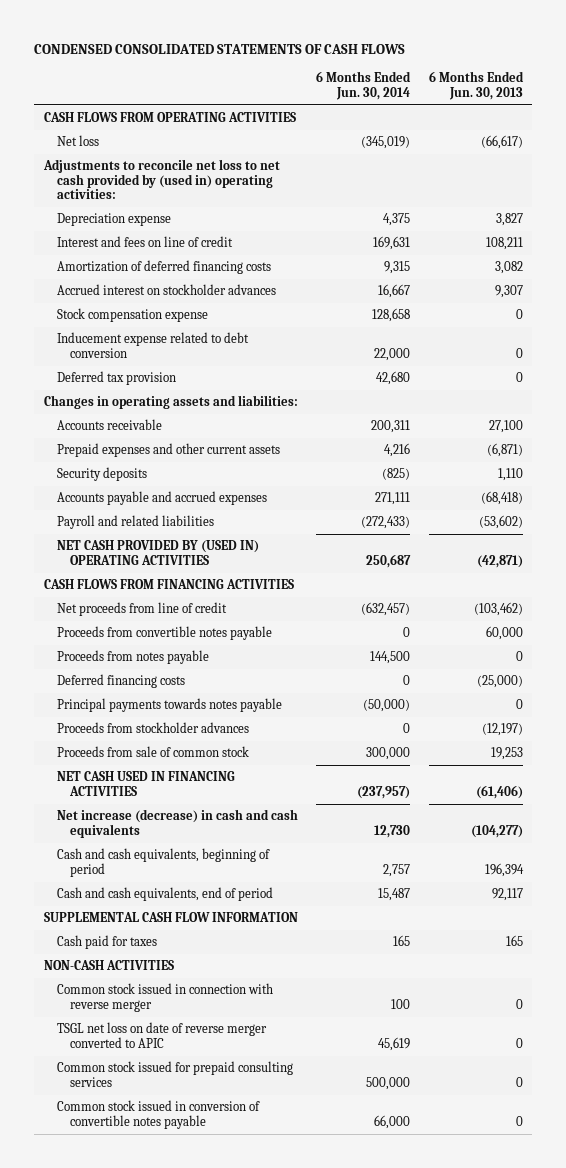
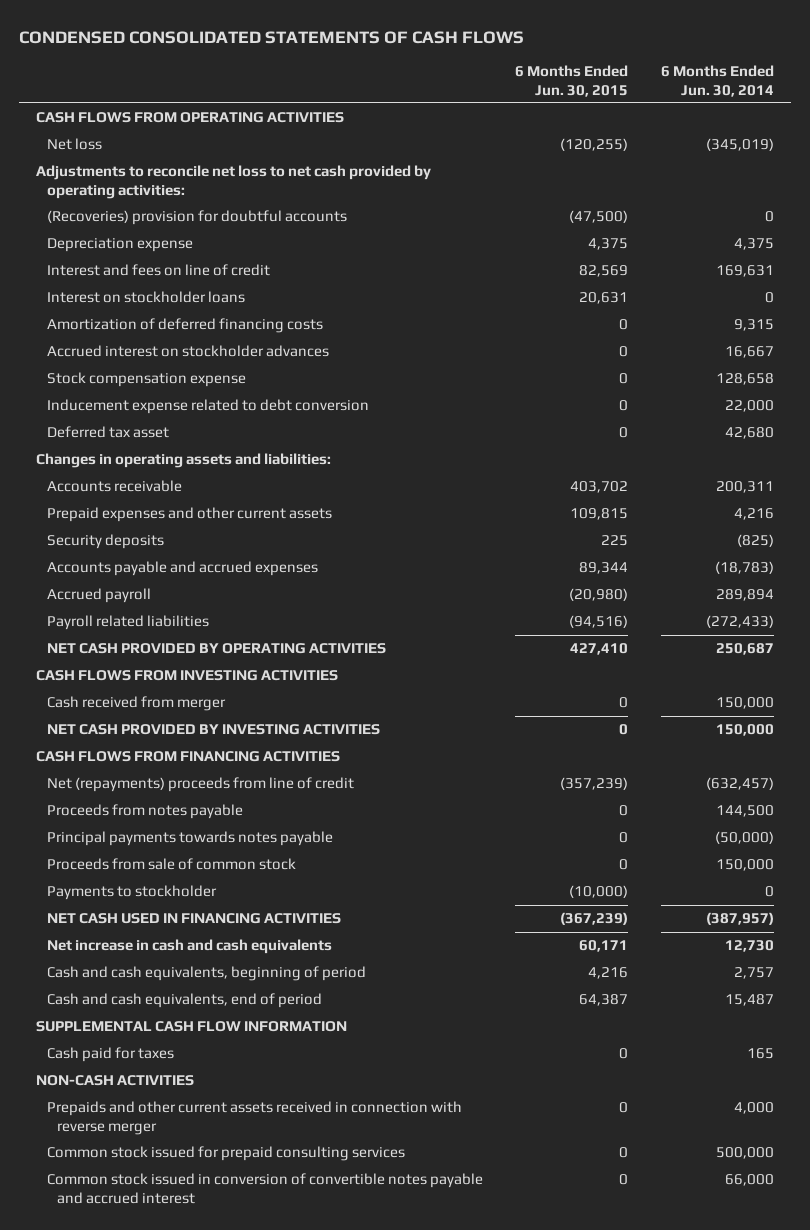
[428,71,524,100] 6 Months Ended Jun. 30, 2013 -> none
none -> [515,65,629,97] 6 Months Ended Jun. 30, 2015
[42,159,280,200] Adjustments to reconcile net loss to net cash provided by (used in) operating activities: -> [35,165,431,199] Adjustments to reconcile net loss to net cash provided by operating activities:
none -> [46,210,347,226] (Recoveries) provision for doubtful accounts
none -> [46,291,245,304] Interest on stockholder loans
[56,371,176,386] Deferred tax provision -> [46,426,169,439] Deferred tax asset
[375,492,411,506] 271,111 -> [715,561,775,575] (18,783)
none -> [46,588,151,604] Accrued payroll
[56,515,214,530] Payroll and related liabilities -> [46,615,209,631] Payroll related liabilities
[56,540,259,565] NET CASH PROVIDED BY (USED IN) OPERATING ACTIVITIES -> [46,643,386,655] NET CASH PROVIDED BY OPERATING ACTIVITIES
none -> [35,670,338,682] CASH FLOWS FROM INVESTING ACTIVITIES
none -> [46,696,226,712] Cash received from merger
none -> [46,724,380,736] NET CASH PROVIDED BY INVESTING ACTIVITIES
[56,626,272,641] Proceeds from convertible notes payable -> none
[56,602,227,617] Net proceeds from line of credit -> [46,777,354,793] Net (repayments) proceeds from line of credit
[56,674,185,689] Deferred financing costs -> none
[56,722,249,734] Proceeds from stockholder advances -> none
[366,747,411,761] 300,000 -> [716,859,775,872] 150,000
none -> [46,885,217,901] Payments to stockholder
[357,785,411,799] (237,957) -> [706,912,775,926] (387,957)
[56,809,298,838] Net increase (decrease) in cash and cash equivalents -> [46,939,332,955] Net increase in cash and cash equivalents
[56,983,273,1012] Common stock issued in connection with reverse merger -> none
[56,1022,267,1048] TSGL net loss on date of reverse merger converted to APIC -> none
none -> [46,1101,462,1135] Prepaids and other current assets received in connection with reverse merger
[56,1100,260,1129] Common stock issued in conversion of convertible notes payable -> [46,1173,483,1204] Common stock issued in conversion of convertible notes payable and accrued interest

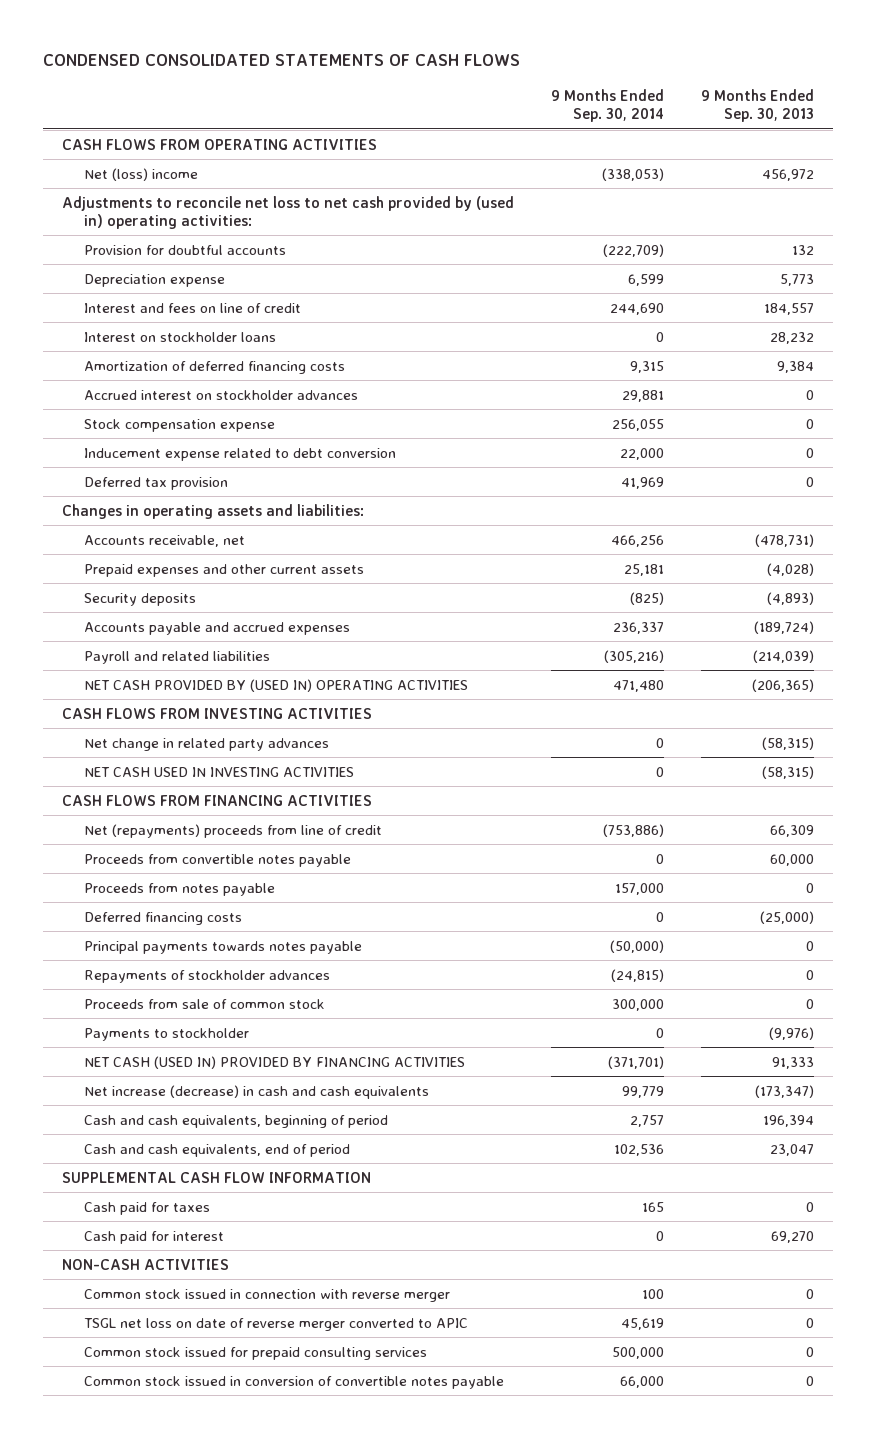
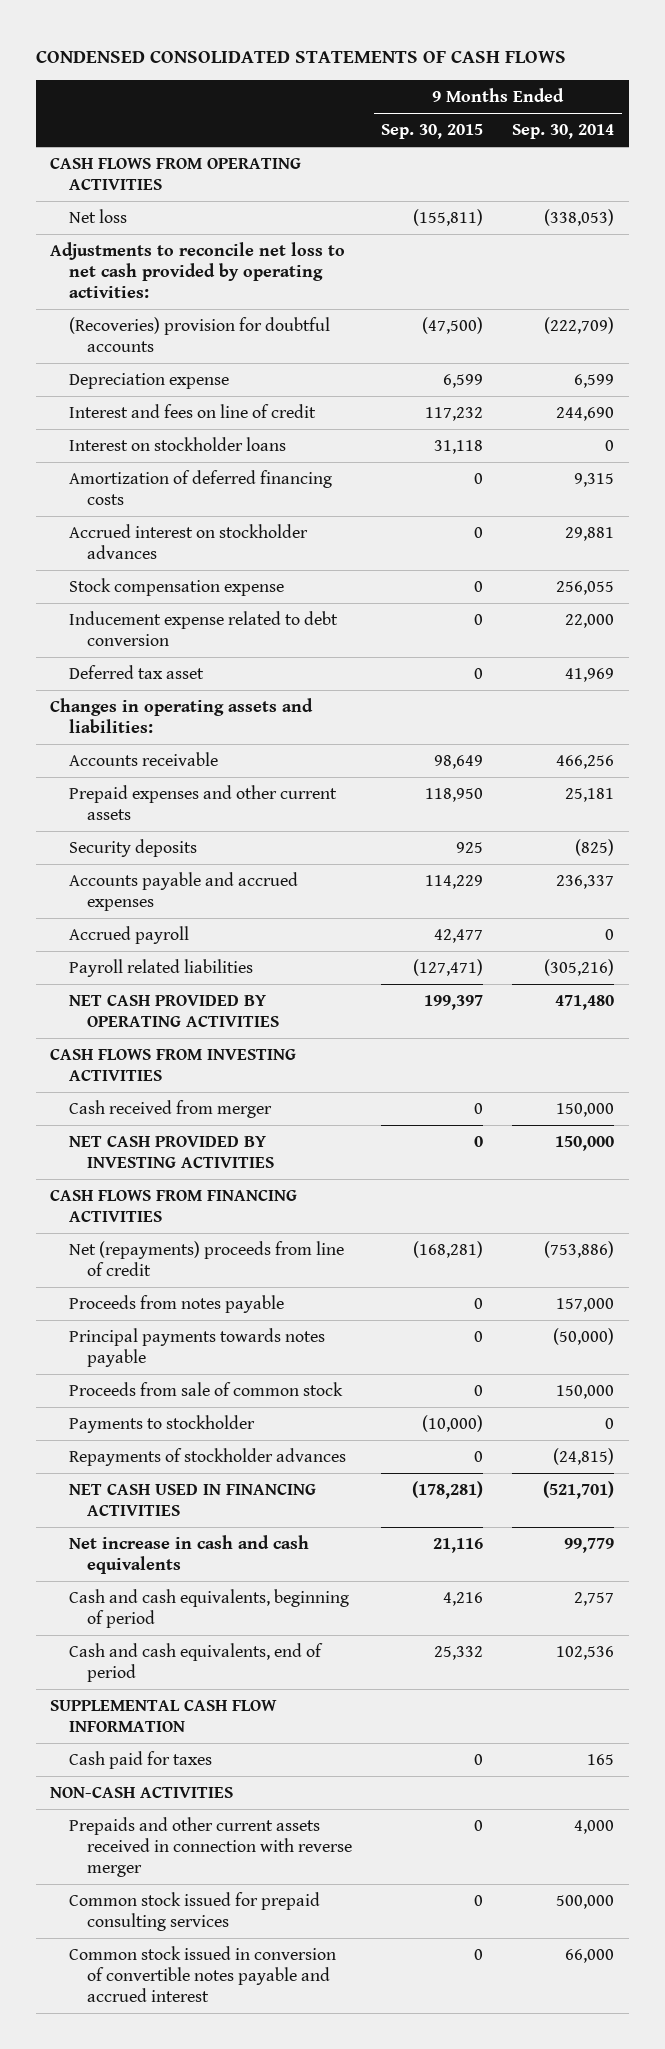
[701,89,815,123] 9 Months Ended Sep. 30, 2013 -> none
none -> [381,124,484,140] Sep. 30, 2015
[84,167,199,181] Net (loss) income -> [68,208,127,223] Net loss
[61,195,514,229] Adjustments to reconcile net loss to net cash provided by (used in) operating activities: -> [50,241,346,298] Adjustments to reconcile net loss to net cash provided by operating activities:
[84,244,287,255] Provision for doubtful accounts -> [68,316,330,352] (Recoveries) provision for doubtful accounts
[84,476,229,490] Deferred tax provision -> [68,664,204,679] Deferred tax asset
[84,534,246,547] Accounts receivable, net -> [68,751,218,766] Accounts receivable
none -> [68,925,189,944] Accrued payroll
[84,650,271,664] Payroll and related liabilities -> [68,958,253,977] Payroll related liabilities
[84,678,469,692] NET CASH PROVIDED BY (USED IN) OPERATING ACTIVITIES -> [68,994,280,1027] NET CASH PROVIDED BY OPERATING ACTIVITIES
[84,737,330,751] Net change in related party advances -> none
none -> [68,1099,272,1118] Cash received from merger
[84,766,355,777] NET CASH USED IN INVESTING ACTIVITIES -> [68,1135,275,1168] NET CASH PROVIDED BY INVESTING ACTIVITIES
[656,766,665,777] 0 -> [555,1135,615,1151] 150,000
[84,853,352,867] Proceeds from convertible notes payable -> none
[84,911,243,925] Deferred financing costs -> none
[612,998,665,1011] 300,000 -> [556,1384,615,1399] 150,000
[84,969,331,983] Repayments of stockholder advances -> [68,1447,346,1466] Repayments of stockholder advances
[84,1055,466,1069] NET CASH (USED IN) PROVIDED BY FINANCING ACTIVITIES -> [68,1483,316,1516] NET CASH USED IN FINANCING ACTIVITIES
[608,1055,665,1069] (371,701) -> [543,1480,615,1499] (521,701)
[84,1084,430,1099] Net increase (decrease) in cash and cash equivalents -> [68,1534,309,1574] Net increase in cash and cash equivalents
[84,1230,225,1244] Cash paid for interest -> none
[84,1288,451,1302] Common stock issued in connection with reverse merger -> none
[84,1317,469,1331] TSGL net loss on date of reverse merger converted to APIC -> none
none -> [68,1816,353,1877] Prepaids and other current assets received in connection with reverse merger
[84,1375,505,1389] Common stock issued in conversion of convertible notes payable -> [68,1945,336,2002] Common stock issued in conversion of convertible notes payable and accrued interest

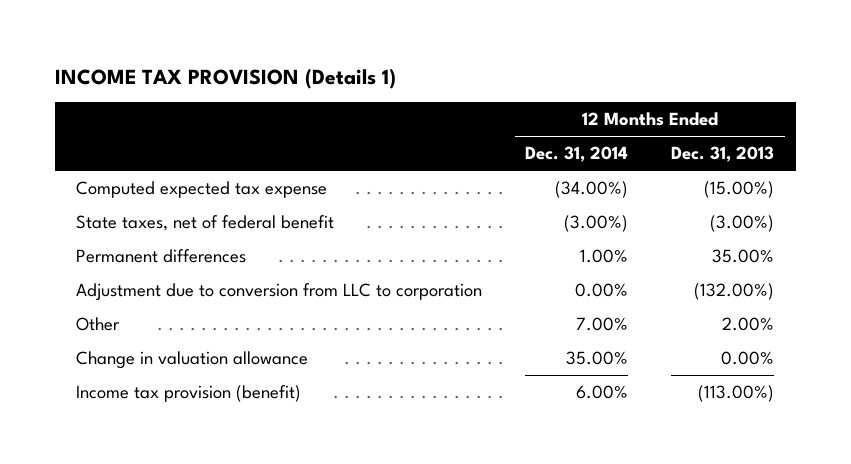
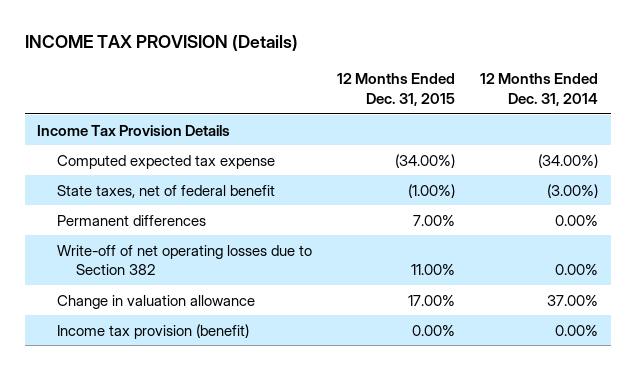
[54,67,396,89] INCOME TAX PROVISION (Details 1) -> [24,35,298,52] INCOME TAX PROVISION (Details)
[671,146,775,163] Dec. 31, 2013 -> none
none -> [337,73,456,106] 12 Months Ended Dec. 31, 2015
none -> [37,124,231,136] Income Tax Provision Details
[76,317,121,332] Other -> none
[580,249,629,264] 1.00% -> [555,214,599,226] 0.00%
[76,283,483,302] Adjustment due to conversion from LLC to corporation -> [56,244,312,276] Write-off of net operating losses due to Section 382
[566,351,629,366] 35.00% -> [547,294,599,306] 37.00%
[576,385,629,400] 6.00% -> [555,324,599,336] 0.00%

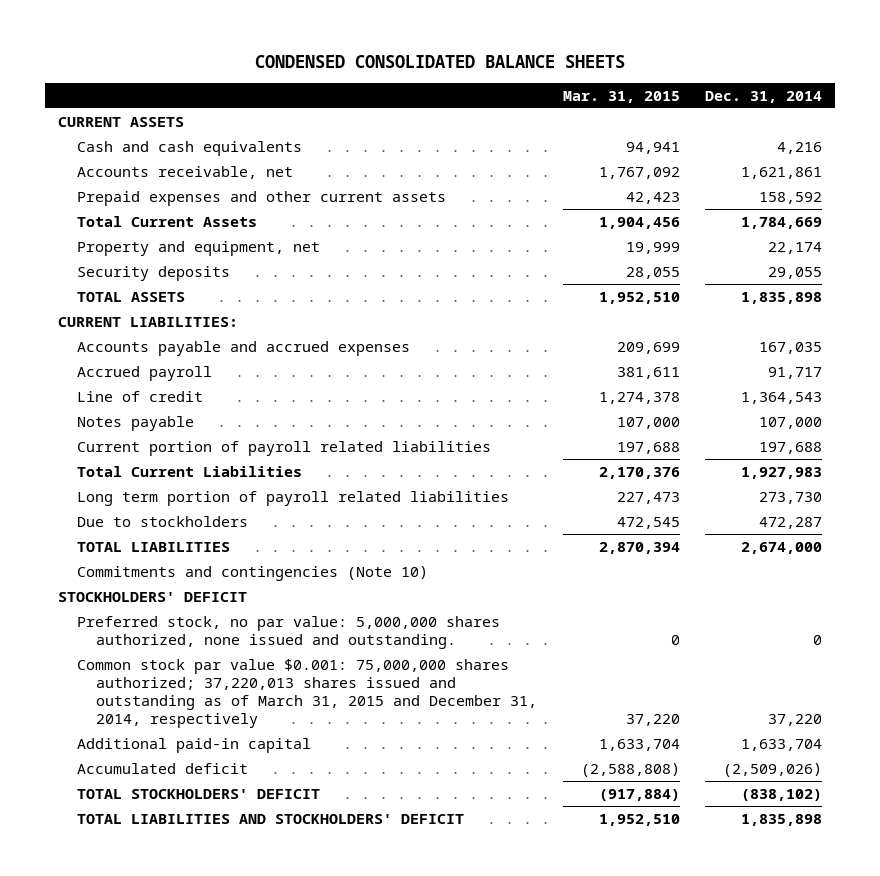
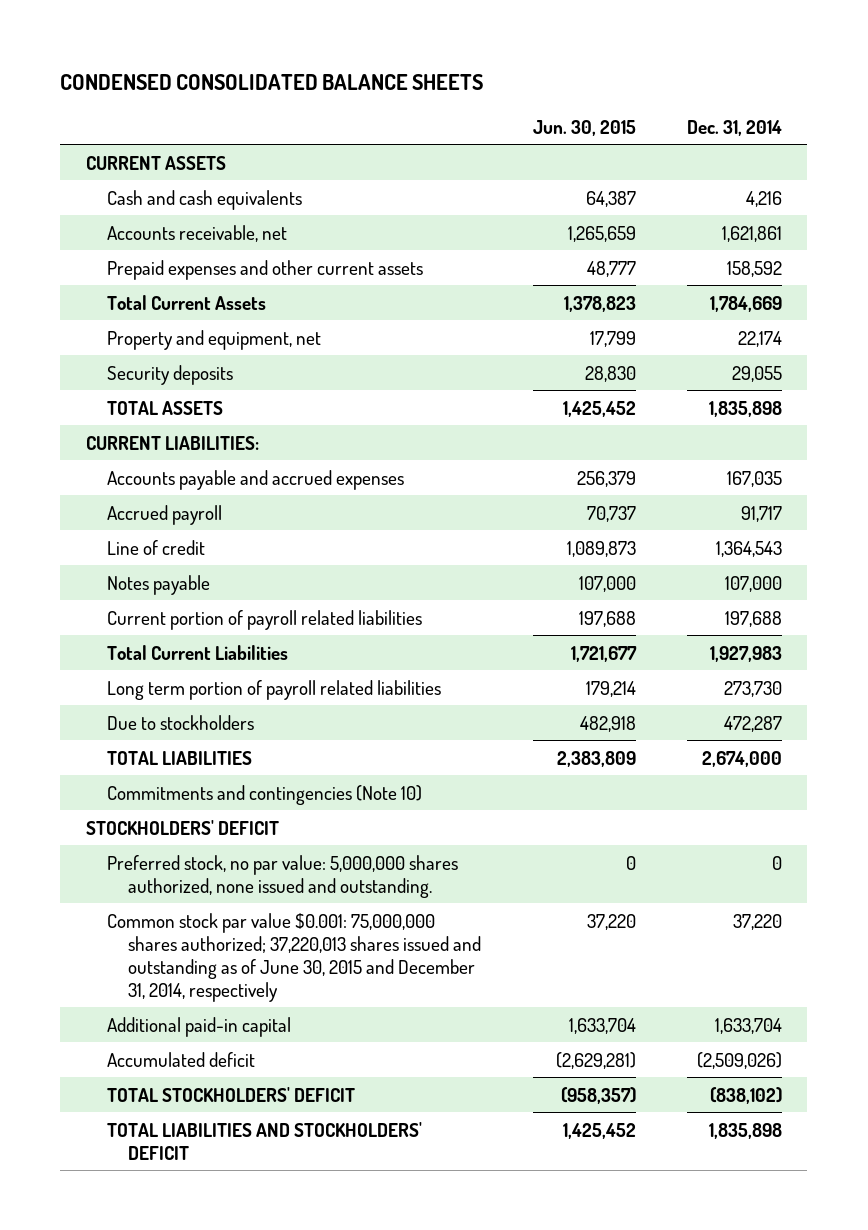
[562,90,680,103] Mar. 31, 2015 -> none
none -> [532,119,636,136] Jun. 30, 2015
[76,658,538,728] Common stock par value $0.001: 75,000,000 shares authorized; 37,220,013 shares issued and outstanding as of March 31, 2015 and December 31, 2014, respectively -> [107,912,482,1002] Common stock par value $0.001: 75,000,000 shares authorized; 37,220,013 shares issued and outstanding as of June 30, 2015 and December 31, 2014, respectively

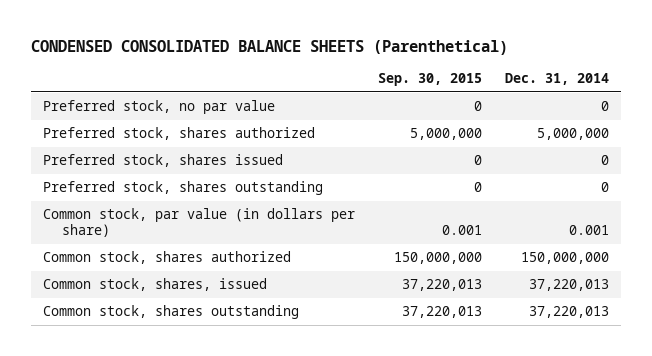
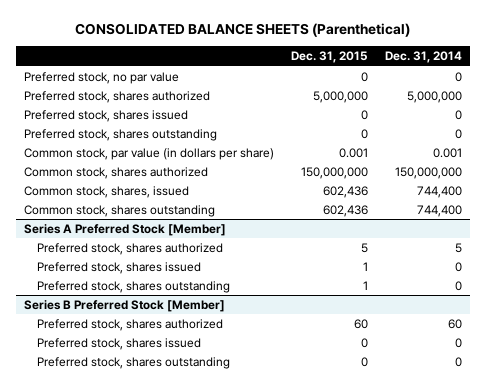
[31,39,509,55] CONDENSED CONSOLIDATED BALANCE SHEETS (Parenthetical) -> [75,23,411,38] CONSOLIDATED BALANCE SHEETS (Parenthetical)
[377,73,482,87] Sep. 30, 2015 -> none
none -> [291,51,369,64] Dec. 31, 2015
[529,279,610,292] 37,220,013 -> [416,185,462,198] 744,400
[529,306,610,319] 37,220,013 -> [416,204,462,217] 744,400
none -> [24,223,227,236] Series A Preferred Stock [Member]
none -> [36,242,223,255] Preferred stock, shares authorized
none -> [36,261,201,274] Preferred stock, shares issued
none -> [36,280,230,293] Preferred stock, shares outstanding
none -> [24,299,226,312] Series B Preferred Stock [Member]
none -> [36,318,223,331] Preferred stock, shares authorized
none -> [36,337,201,350] Preferred stock, shares issued
none -> [36,356,230,369] Preferred stock, shares outstanding

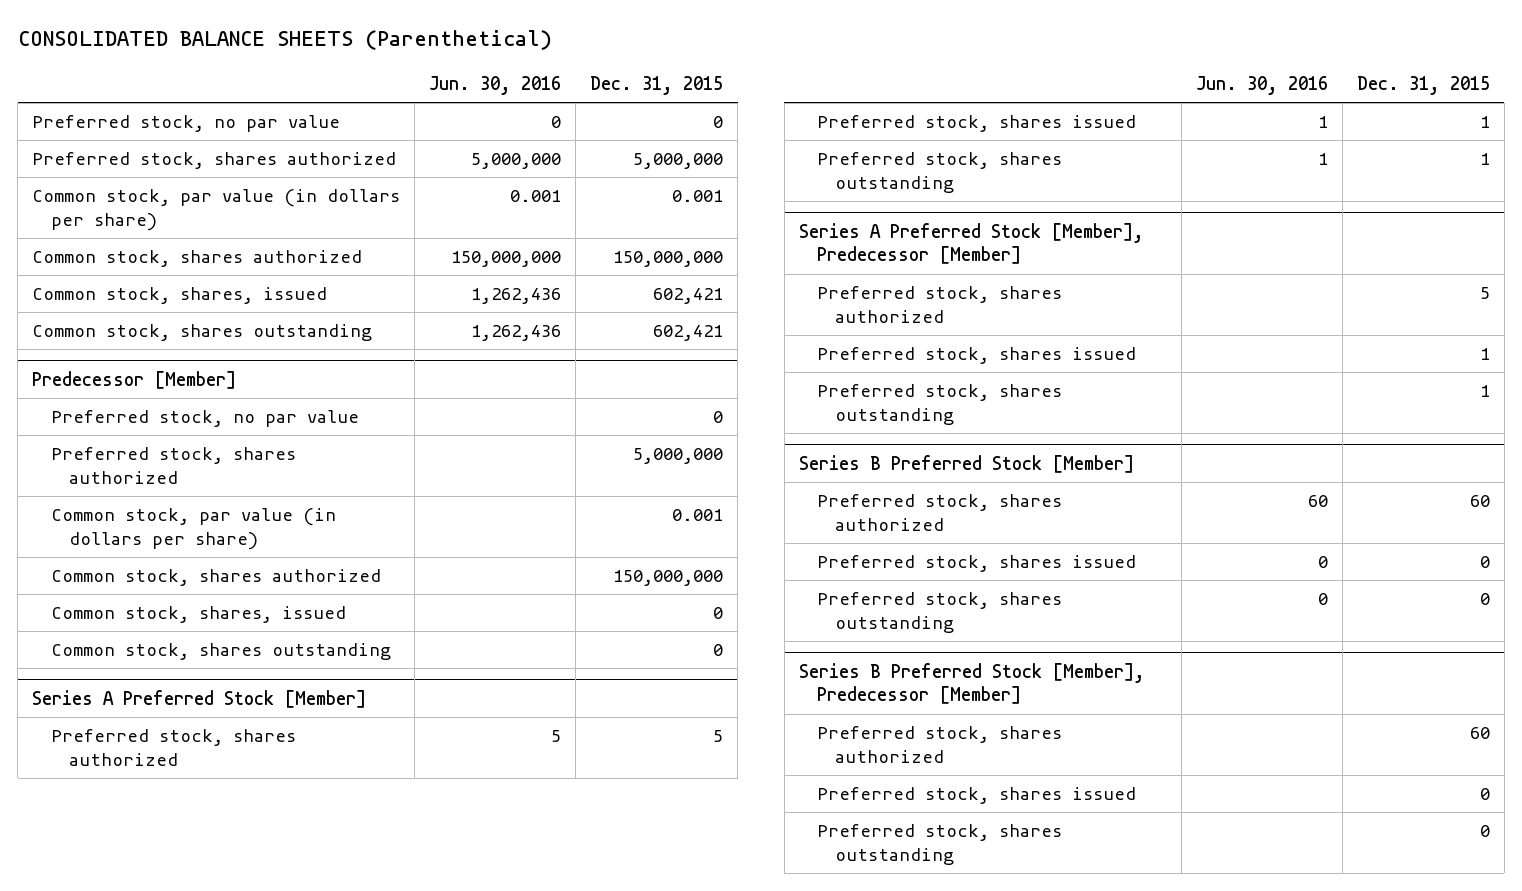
[384,51,462,64] Dec. 31, 2014 -> none
none -> [429,76,562,96] Jun. 30, 2016
[24,109,189,122] Preferred stock, shares issued -> none
[24,128,218,141] Preferred stock, shares outstanding -> none
[323,185,369,198] 602,436 -> [653,288,724,305] 602,421
[323,204,369,217] 602,436 -> [653,325,724,342] 602,421
none -> [32,370,237,389] Predecessor [Member]
none -> [50,410,359,428] Preferred stock, no par value
none -> [50,447,296,484] Preferred stock, shares authorized
none -> [50,508,336,550] Common stock, par value (in dollars per share)
none -> [50,569,381,587] Common stock, shares authorized
none -> [50,606,346,624] Common stock, shares, issued
none -> [50,643,391,661] Common stock, shares outstanding
none -> [798,222,1144,265] Series A Preferred Stock [Member], Predecessor [Member]
none -> [817,286,1063,323] Preferred stock, shares authorized
none -> [817,347,1137,365] Preferred stock, shares issued
none -> [817,384,1063,425] Preferred stock, shares outstanding
none -> [798,662,1145,705] Series B Preferred Stock [Member], Predecessor [Member]
none -> [817,726,1063,763] Preferred stock, shares authorized
none -> [817,787,1137,805] Preferred stock, shares issued
none -> [817,824,1063,865] Preferred stock, shares outstanding

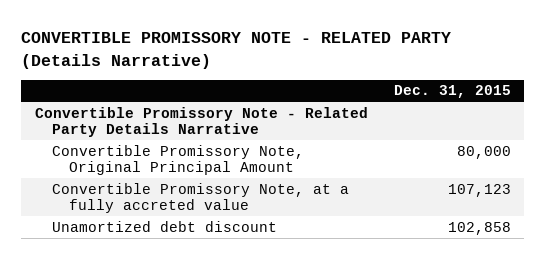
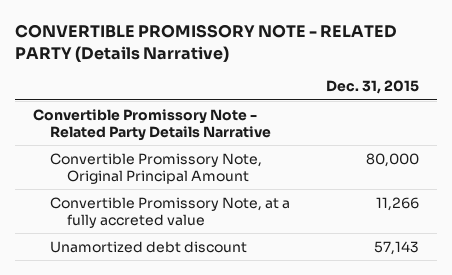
[448,183,512,197] 107,123 -> [376,196,420,211] 11,266
[448,221,512,235] 102,858 -> [374,240,420,255] 57,143

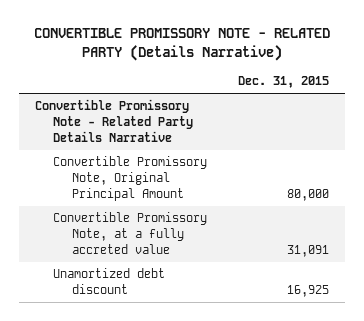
[376,196,420,211] 11,266 -> [287,244,330,257] 31,091
[374,240,420,255] 57,143 -> [287,285,330,298] 16,925

